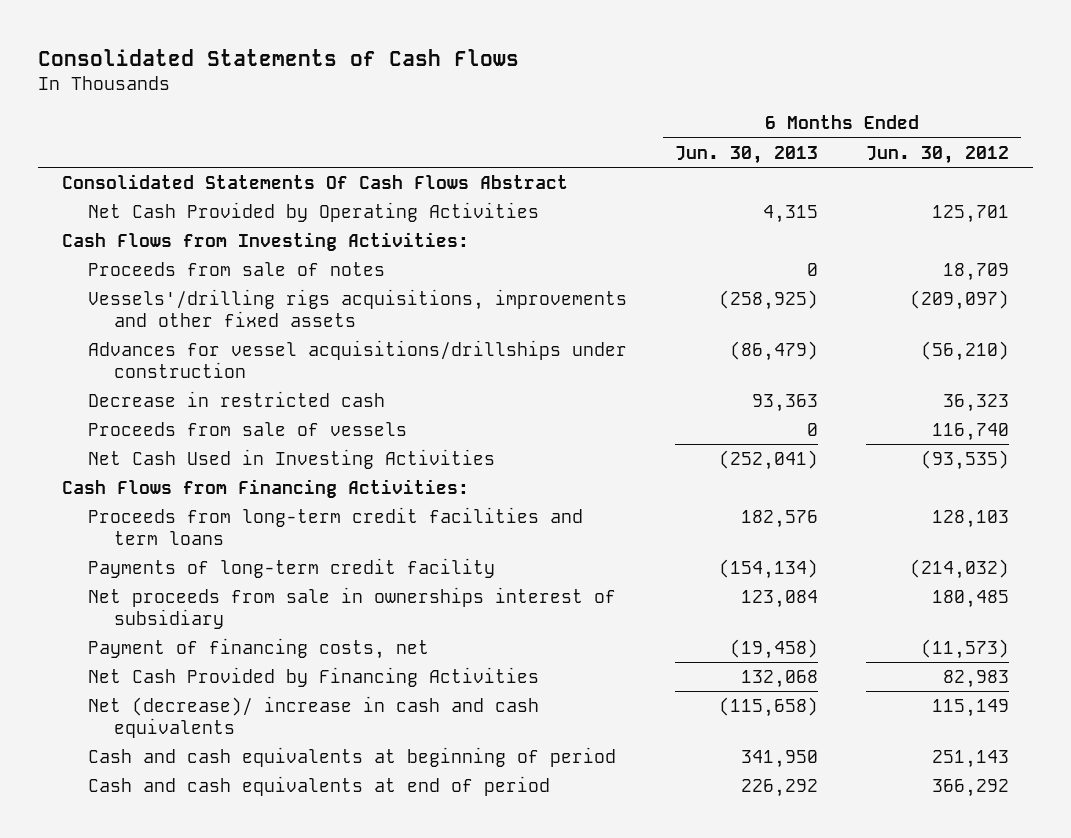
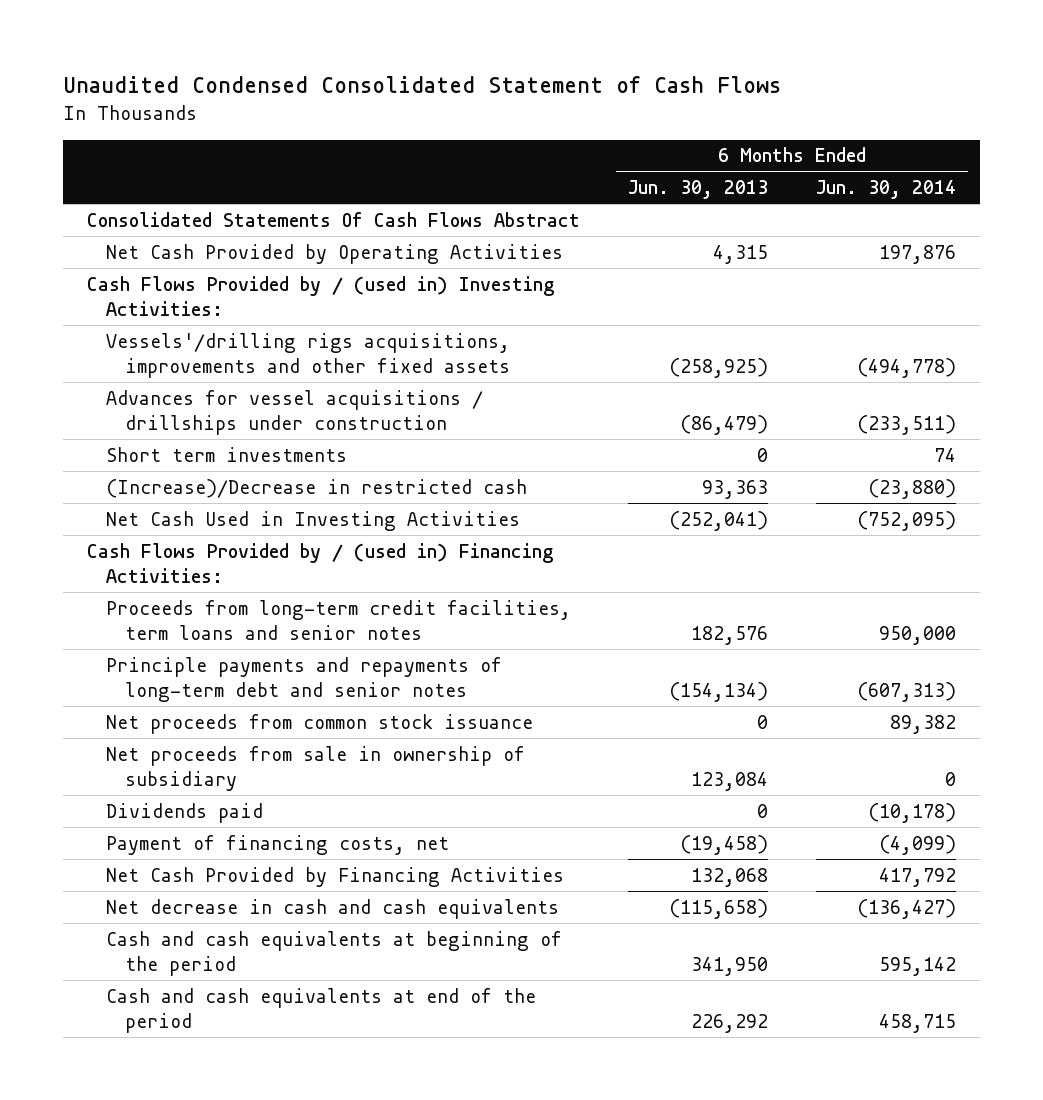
[37,48,519,66] Consolidated Statements of Cash Flows -> [62,76,781,94] Unaudited Condensed Consolidated Statement of Cash Flows
[866,145,1010,164] Jun. 30, 2012 -> none
none -> [815,180,956,200] Jun. 30, 2014
[88,262,386,277] Proceeds from sale of notes -> none
[61,232,469,252] Cash Flows from Investing Activities: -> [86,275,554,316] Cash Flows Provided by / (used in) Investing Activities:
[88,422,408,437] Proceeds from sale of vessels -> none
[88,340,628,379] Advances for vessel acquisitions/drillships under construction -> [105,389,483,435] Advances for vessel acquisitions / drillships under construction
none -> [105,446,347,462] Short term investments
[88,391,386,408] Decrease in restricted cash -> [105,478,527,498] (Increase)/Decrease in restricted cash
[61,479,469,499] Cash Flows from Financing Activities: -> [86,542,553,583] Cash Flows Provided by / (used in) Financing Activities:
[88,507,584,546] Proceeds from long-term credit facilities and term loans -> [105,599,571,640] Proceeds from long-term credit facilities, term loans and senior notes
[88,558,496,579] Payments of long-term credit facility -> [105,656,502,702] Principle payments and repayments of long-term debt and senior notes
none -> [105,713,533,734] Net proceeds from common stock issuance
[88,587,617,630] Net proceeds from sale in ownerships interest of subsidiary -> [105,745,525,791] Net proceeds from sale in ownership of subsidiary
none -> [105,802,263,823] Dividends paid
[88,696,540,739] Net (decrease)/ increase in cash and cash equivalents -> [105,898,559,919] Net decrease in cash and cash equivalents
[88,747,617,768] Cash and cash equivalents at beginning of period -> [105,930,562,976] Cash and cash equivalents at beginning of the period
[88,776,551,797] Cash and cash equivalents at end of period -> [105,987,536,1033] Cash and cash equivalents at end of the period

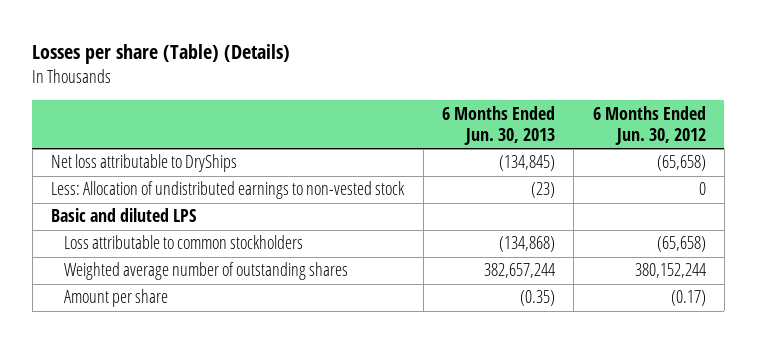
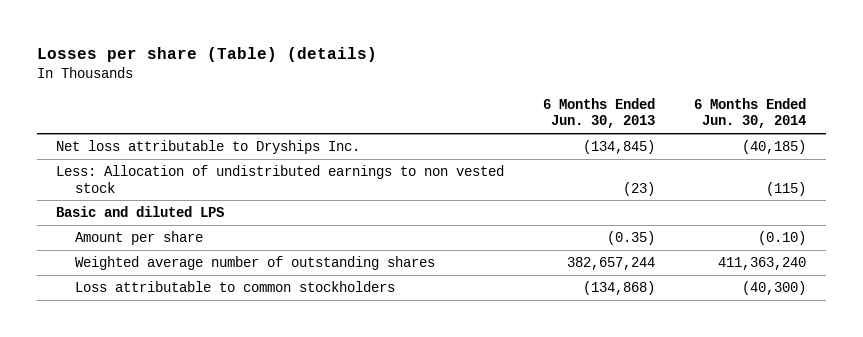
[32,44,291,65] Losses per share (Table) (Details) -> [36,46,377,62] Losses per share (Table) (details)
[592,105,706,146] 6 Months Ended Jun. 30, 2012 -> none
none -> [694,97,807,129] 6 Months Ended Jun. 30, 2014
[51,154,238,173] Net loss attributable to DryShips -> [56,139,361,154] Net loss attributable to Dryships Inc.
[51,181,406,200] Less: Allocation of undistributed earnings to non-vested stock -> [56,164,505,193] Less: Allocation of undistributed earnings to non vested stock
[63,262,348,281] Weighted average number of outstanding shares -> [74,255,435,270] Weighted average number of outstanding shares
[63,235,303,250] Loss attributable to common stockholders -> [74,280,395,292] Loss attributable to common stockholders

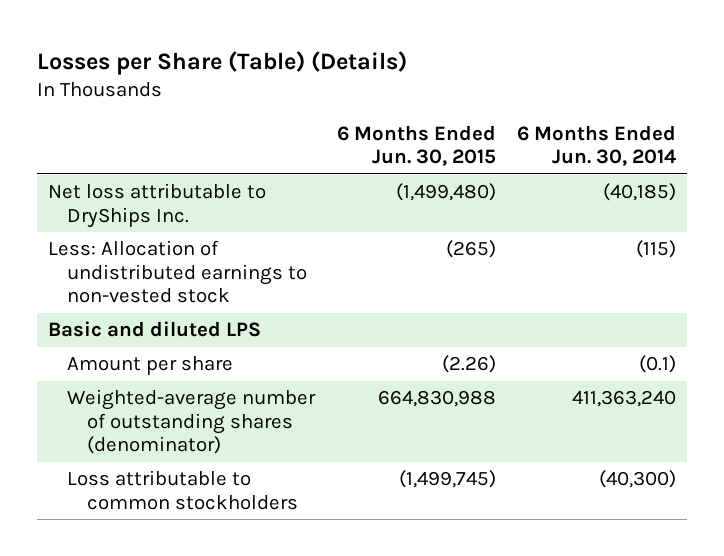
[36,46,377,62] Losses per share (Table) (details) -> [37,50,408,75] Losses per Share (Table) (Details)
[543,97,656,129] 6 Months Ended Jun. 30, 2013 -> none
none -> [336,124,496,167] 6 Months Ended Jun. 30, 2015
[56,139,361,154] Net loss attributable to Dryships Inc. -> [47,183,266,228] Net loss attributable to DryShips Inc.
[56,164,505,193] Less: Allocation of undistributed earnings to non vested stock -> [47,240,308,304] Less: Allocation of undistributed earnings to non-vested stock
[758,230,807,245] (0.10) -> [639,355,677,374] (0.1)
[74,255,435,270] Weighted average number of outstanding shares -> [67,389,317,455] Weighted-average number of outstanding shares (denominator)

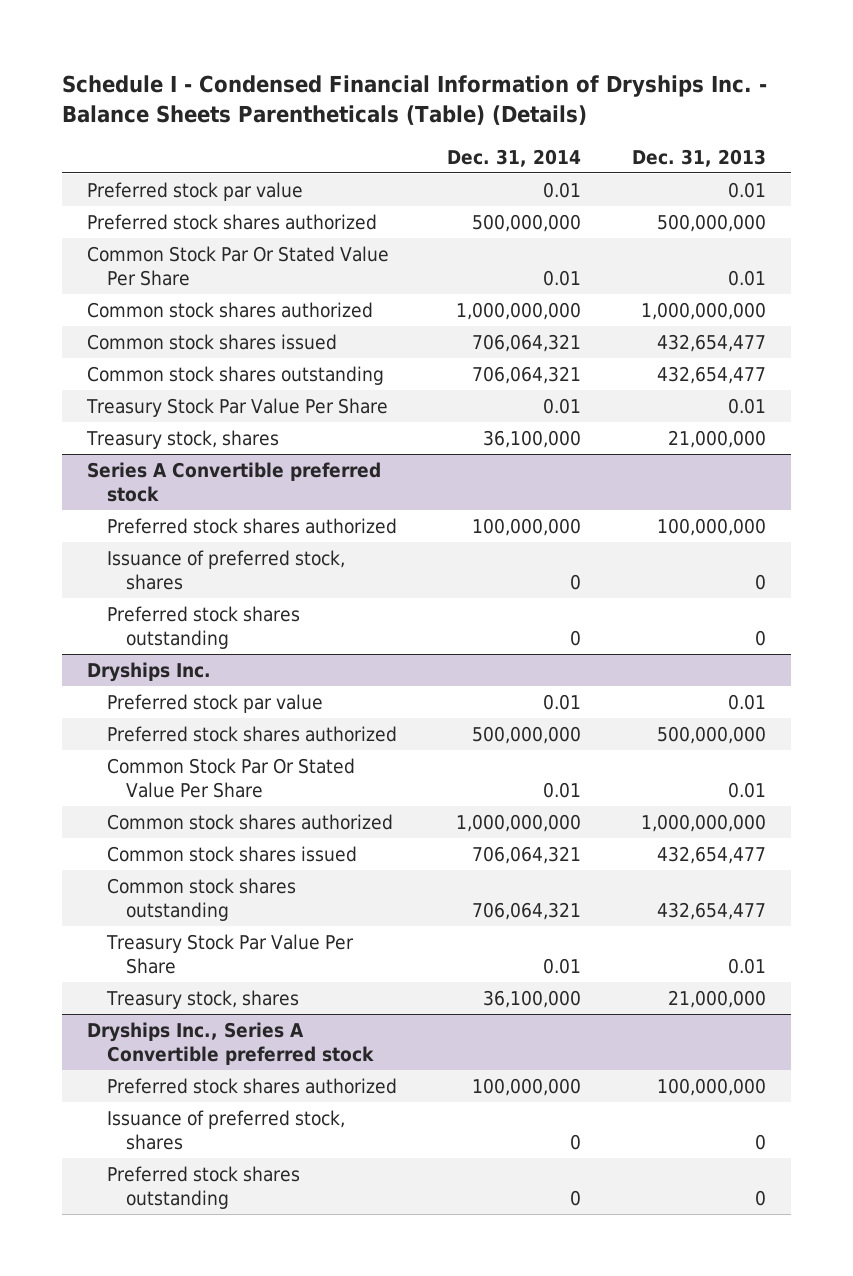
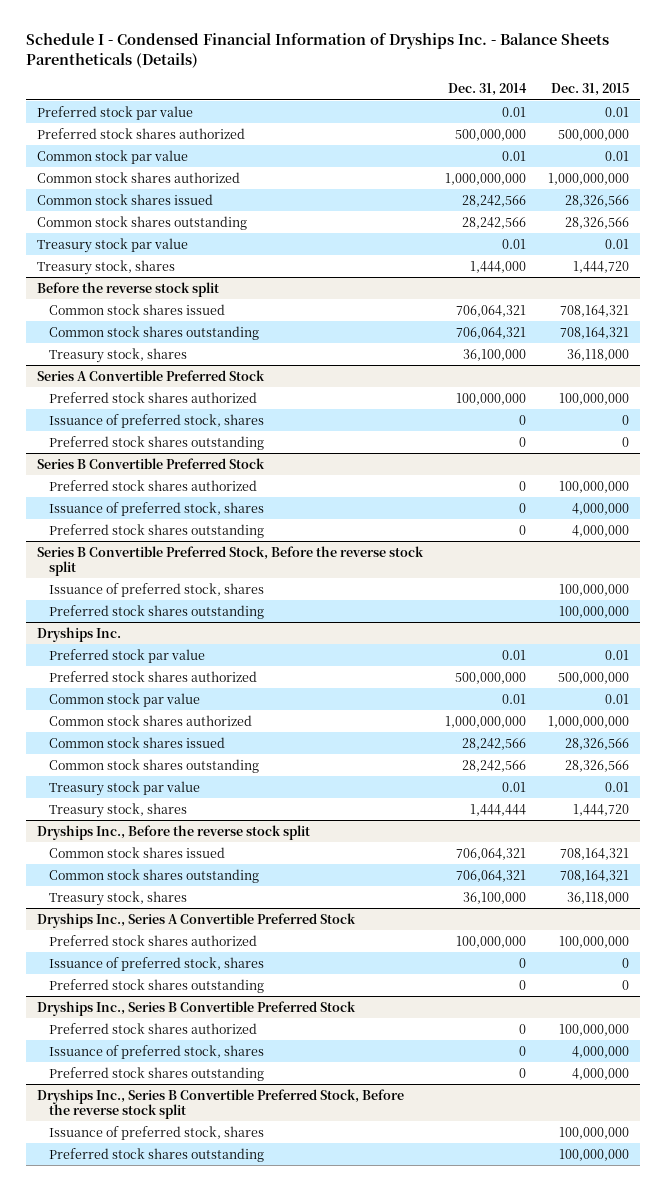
[62,75,768,125] Schedule I - Condensed Financial Information of Dryships Inc. - Balance Sheets Parentheticals (Table) (Details) -> [25,33,609,68] Schedule I - Condensed Financial Information of Dryships Inc. - Balance Sheets Parentheticals (Details)
[631,149,766,168] Dec. 31, 2013 -> none
none -> [550,83,629,97] Dec. 31, 2015
[87,245,390,287] Common Stock Par Or Stated Value Per Share -> [36,149,188,164] Common stock par value
none -> [36,193,213,205] Common stock shares issued
none -> [36,215,247,230] Common stock shares outstanding
none -> [36,237,188,253] Treasury stock par value
none -> [36,259,175,275] Treasury stock, shares
none -> [36,281,219,297] Before the reverse stock split
[86,397,389,417] Treasury Stock Par Value Per Share -> none
[87,461,382,503] Series A Convertible preferred stock -> [36,369,265,381] Series A Convertible Preferred Stock
none -> [36,457,265,469] Series B Convertible Preferred Stock
none -> [49,479,258,491] Preferred stock shares authorized
none -> [49,501,265,516] Issuance of preferred stock, shares
none -> [49,523,265,538] Preferred stock shares outstanding
none -> [36,545,424,576] Series B Convertible Preferred Stock, Before the reverse stock split
none -> [49,582,265,597] Issuance of preferred stock, shares
none -> [49,604,265,619] Preferred stock shares outstanding
[106,757,355,799] Common Stock Par Or Stated Value Per Share -> [49,692,201,707] Common stock par value
none -> [49,736,226,748] Common stock shares issued
none -> [49,758,260,773] Common stock shares outstanding
none -> [49,780,201,796] Treasury stock par value
none -> [49,802,188,818] Treasury stock, shares
none -> [36,824,310,840] Dryships Inc., Before the reverse stock split
[105,933,354,975] Treasury Stock Par Value Per Share -> none
[87,1021,374,1066] Dryships Inc., Series A Convertible preferred stock -> [36,912,356,928] Dryships Inc., Series A Convertible Preferred Stock
none -> [36,1000,356,1016] Dryships Inc., Series B Convertible Preferred Stock
none -> [49,1022,258,1034] Preferred stock shares authorized
none -> [49,1044,265,1059] Issuance of preferred stock, shares
none -> [49,1066,265,1081] Preferred stock shares outstanding
none -> [36,1088,404,1119] Dryships Inc., Series B Convertible Preferred Stock, Before the reverse stock split
none -> [49,1125,265,1140] Issuance of preferred stock, shares
none -> [49,1147,265,1162] Preferred stock shares outstanding

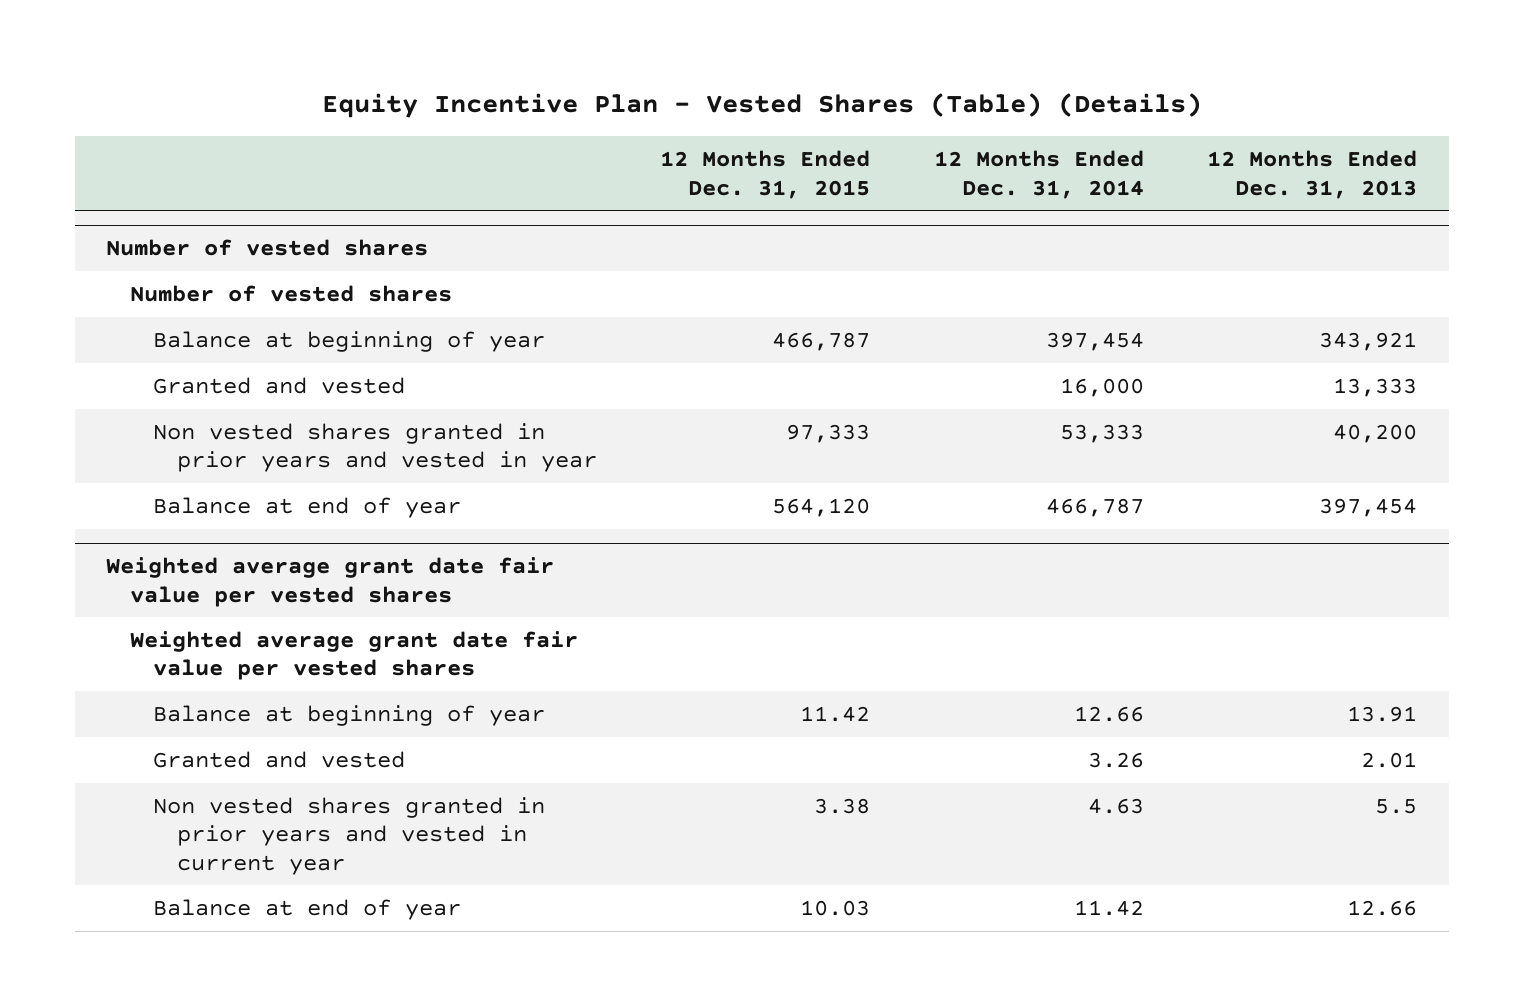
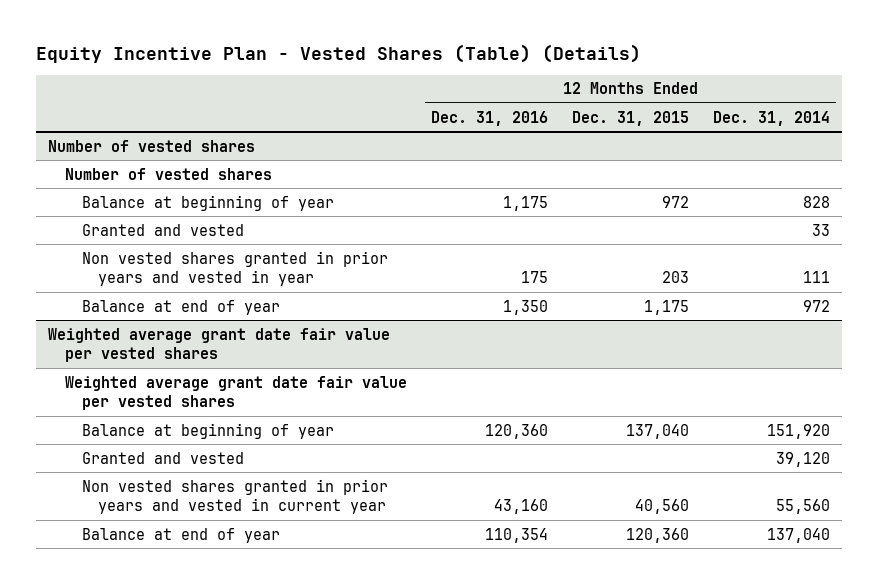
[1206,150,1417,199] 12 Months Ended Dec. 31, 2013 -> none
none -> [431,110,549,126] Dec. 31, 2016
[772,331,871,351] 466,787 -> [662,195,690,208] 972
[1045,331,1144,351] 397,454 -> [803,195,831,208] 828
[1059,377,1144,397] 16,000 -> [812,223,831,236] 33
[786,423,871,443] 97,333 -> [662,271,690,284] 203
[1059,423,1144,443] 53,333 -> [803,271,831,284] 111
[772,497,871,517] 564,120 -> [644,299,690,315] 1,175
[1045,497,1144,517] 466,787 -> [803,299,831,312] 972
[800,705,871,722] 11.42 -> [626,423,690,439] 137,040
[1073,705,1144,722] 12.66 -> [767,423,831,439] 151,920
[1087,751,1144,768] 3.26 -> [776,451,831,467] 39,120
[814,797,871,814] 3.38 -> [635,499,690,515] 40,560
[1087,797,1144,814] 4.63 -> [776,499,831,515] 55,560
[800,899,871,916] 10.03 -> [626,527,690,543] 120,360
[1073,899,1144,916] 11.42 -> [767,527,831,543] 137,040

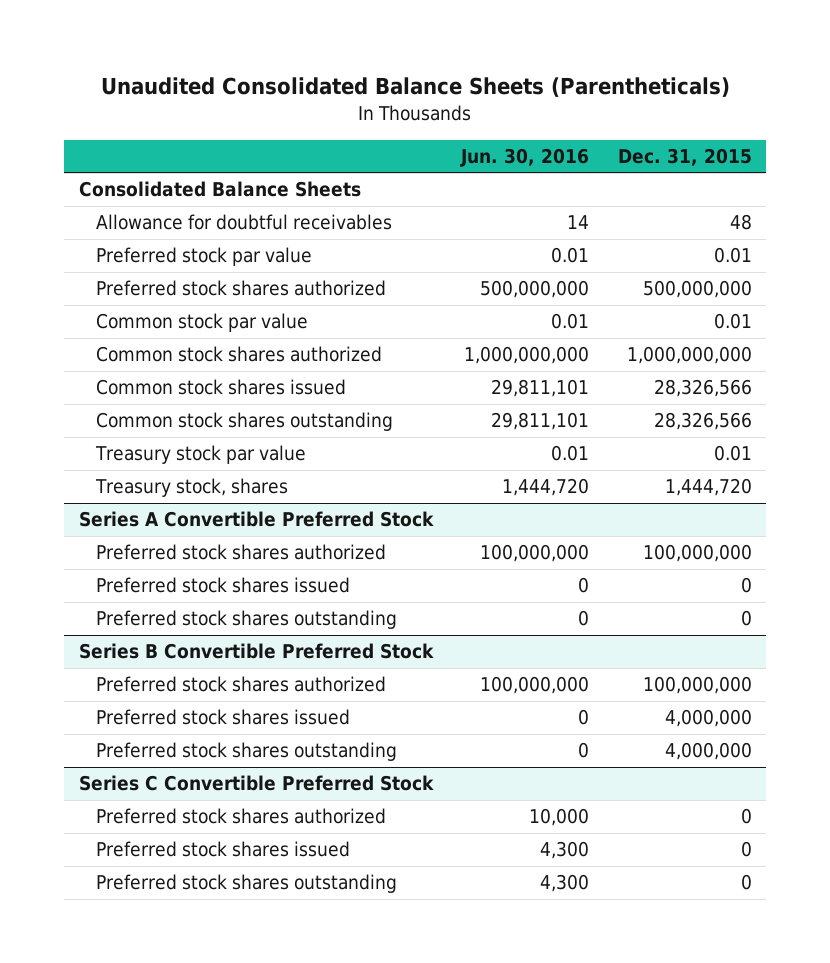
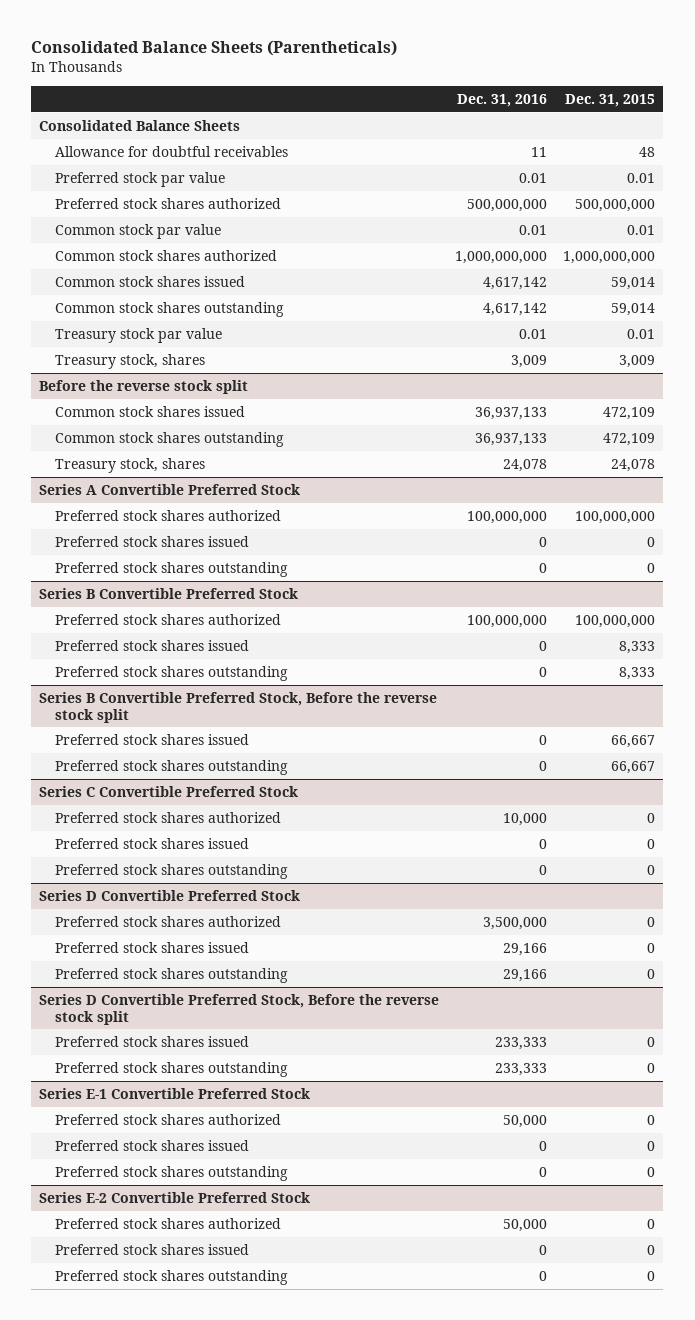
[101,77,731,98] Unaudited Consolidated Balance Sheets (Parentheticals) -> [31,40,398,57] Consolidated Balance Sheets (Parentheticals)
[460,147,590,167] Jun. 30, 2016 -> none
none -> [457,93,548,107] Dec. 31, 2016
[653,379,752,398] 28,326,566 -> [611,276,656,290] 59,014
[653,412,752,431] 28,326,566 -> [611,302,656,316] 59,014
[664,478,752,497] 1,444,720 -> [619,354,656,368] 3,009
none -> [39,379,249,394] Before the reverse stock split
none -> [54,405,245,417] Common stock shares issued
none -> [54,431,284,447] Common stock shares outstanding
none -> [54,457,205,473] Treasury stock, shares
[664,709,752,728] 4,000,000 -> [619,640,656,654] 8,333
[664,742,752,761] 4,000,000 -> [619,666,656,680] 8,333
none -> [39,691,438,723] Series B Convertible Preferred Stock, Before the reverse stock split
none -> [54,733,249,745] Preferred stock shares issued
none -> [54,759,288,775] Preferred stock shares outstanding
none -> [39,889,301,901] Series D Convertible Preferred Stock
none -> [54,915,281,927] Preferred stock shares authorized
none -> [54,941,249,953] Preferred stock shares issued
none -> [54,967,288,983] Preferred stock shares outstanding
none -> [39,993,440,1025] Series D Convertible Preferred Stock, Before the reverse stock split
none -> [54,1035,249,1047] Preferred stock shares issued
none -> [54,1061,288,1077] Preferred stock shares outstanding
none -> [39,1087,311,1099] Series E-1 Convertible Preferred Stock
none -> [54,1113,281,1125] Preferred stock shares authorized
none -> [54,1139,249,1151] Preferred stock shares issued
none -> [54,1165,288,1181] Preferred stock shares outstanding
none -> [39,1191,311,1203] Series E-2 Convertible Preferred Stock
none -> [54,1217,281,1229] Preferred stock shares authorized
none -> [54,1243,249,1255] Preferred stock shares issued
none -> [54,1269,288,1285] Preferred stock shares outstanding

